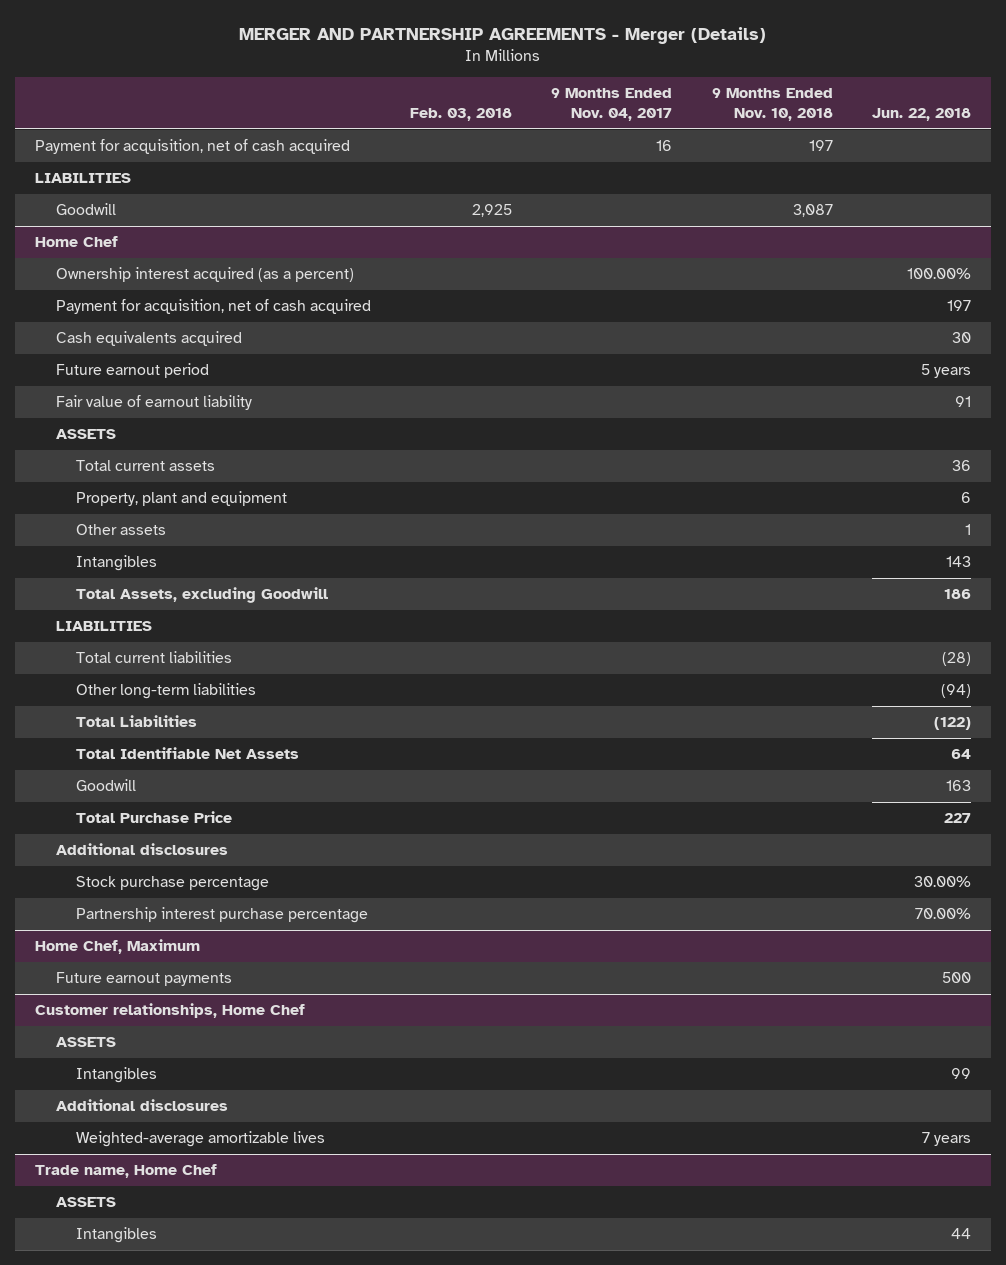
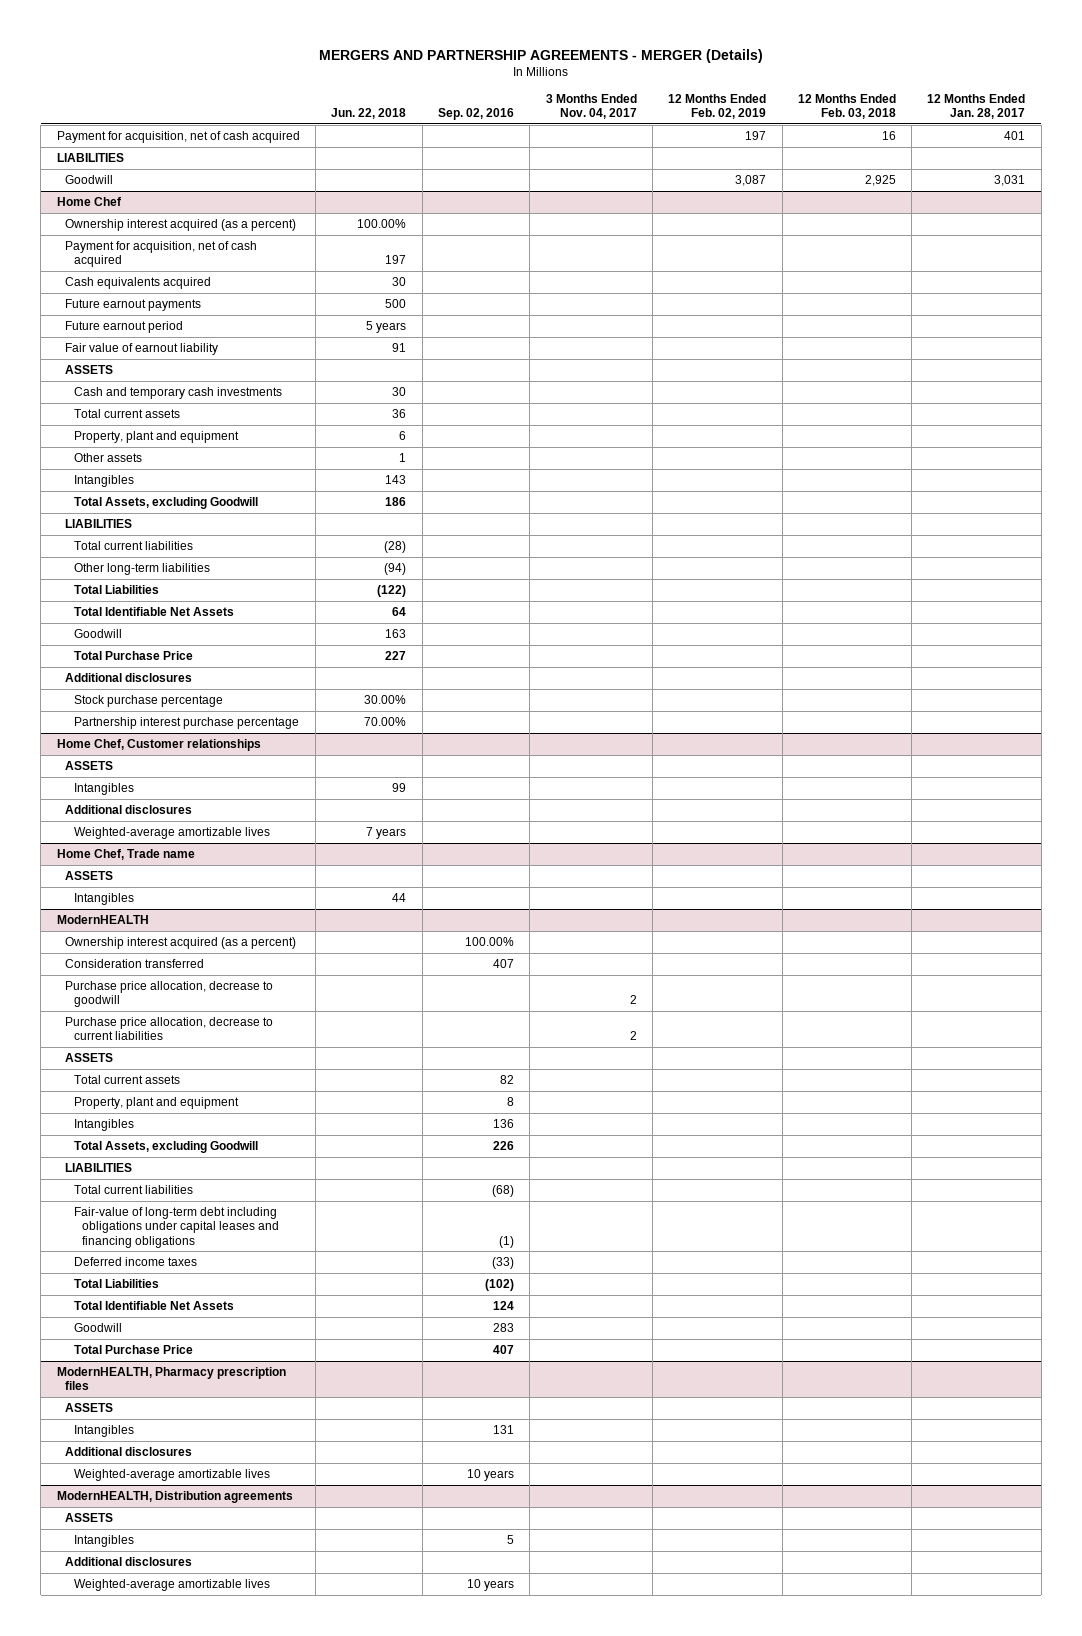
[239,26,767,44] MERGER AND PARTNERSHIP AGREEMENTS - Merger (Details) -> [319,48,764,63] MERGERS AND PARTNERSHIP AGREEMENTS - MERGER (Details)
[410,107,513,121] Feb. 03, 2018 -> none
[551,87,673,121] 9 Months Ended Nov. 04, 2017 -> none
[711,87,833,121] 9 Months Ended Nov. 10, 2018 -> none
none -> [437,108,514,121] Sep. 02, 2016
none -> [545,93,637,120] 3 Months Ended Nov. 04, 2017
none -> [668,93,767,120] 12 Months Ended Feb. 02, 2019
none -> [797,93,896,120] 12 Months Ended Feb. 03, 2018
none -> [927,93,1026,120] 12 Months Ended Jan. 28, 2017
none -> [65,299,202,312] Future earnout payments
none -> [73,387,282,400] Cash and temporary cash investments
[35,939,201,955] Home Chef, Maximum -> none
[55,972,232,987] Future earnout payments -> none
[35,1003,306,1019] Customer relationships, Home Chef -> [56,739,261,752] Home Chef, Customer relationships
[35,1164,218,1179] Trade name, Home Chef -> [56,849,195,861] Home Chef, Trade name
none -> [56,915,149,925] ModernHEALTH
none -> [65,937,297,950] Ownership interest acquired (as a percent)
none -> [65,959,205,969] Consideration transferred
none -> [65,981,274,1008] Purchase price allocation, decrease to goodwill
none -> [65,1017,274,1041] Purchase price allocation, decrease to current liabilities
none -> [65,1053,114,1063] ASSETS
none -> [73,1075,180,1085] Total current assets
none -> [73,1097,239,1110] Property, plant and equipment
none -> [73,1119,134,1132] Intangibles
none -> [73,1141,258,1154] Total Assets, excluding Goodwill
none -> [65,1163,133,1173] LIABILITIES
none -> [73,1185,193,1195] Total current liabilities
none -> [73,1207,280,1248] Fair-value of long-term debt including obligations under capital leases and financing obligations
none -> [73,1257,197,1267] Deferred income taxes
none -> [73,1279,159,1289] Total Liabilities
none -> [73,1301,234,1311] Total Identifiable Net Assets
none -> [73,1323,122,1333] Goodwill
none -> [73,1345,193,1355] Total Purchase Price
none -> [56,1367,286,1391] ModernHEALTH, Pharmacy prescription files
none -> [65,1403,114,1413] ASSETS
none -> [73,1425,134,1438] Intangibles
none -> [65,1447,193,1457] Additional disclosures
none -> [73,1469,270,1482] Weighted-average amortizable lives
none -> [56,1491,293,1504] ModernHEALTH, Distribution agreements
none -> [65,1513,114,1523] ASSETS
none -> [73,1535,134,1548] Intangibles
none -> [65,1557,193,1567] Additional disclosures
none -> [73,1579,270,1592] Weighted-average amortizable lives

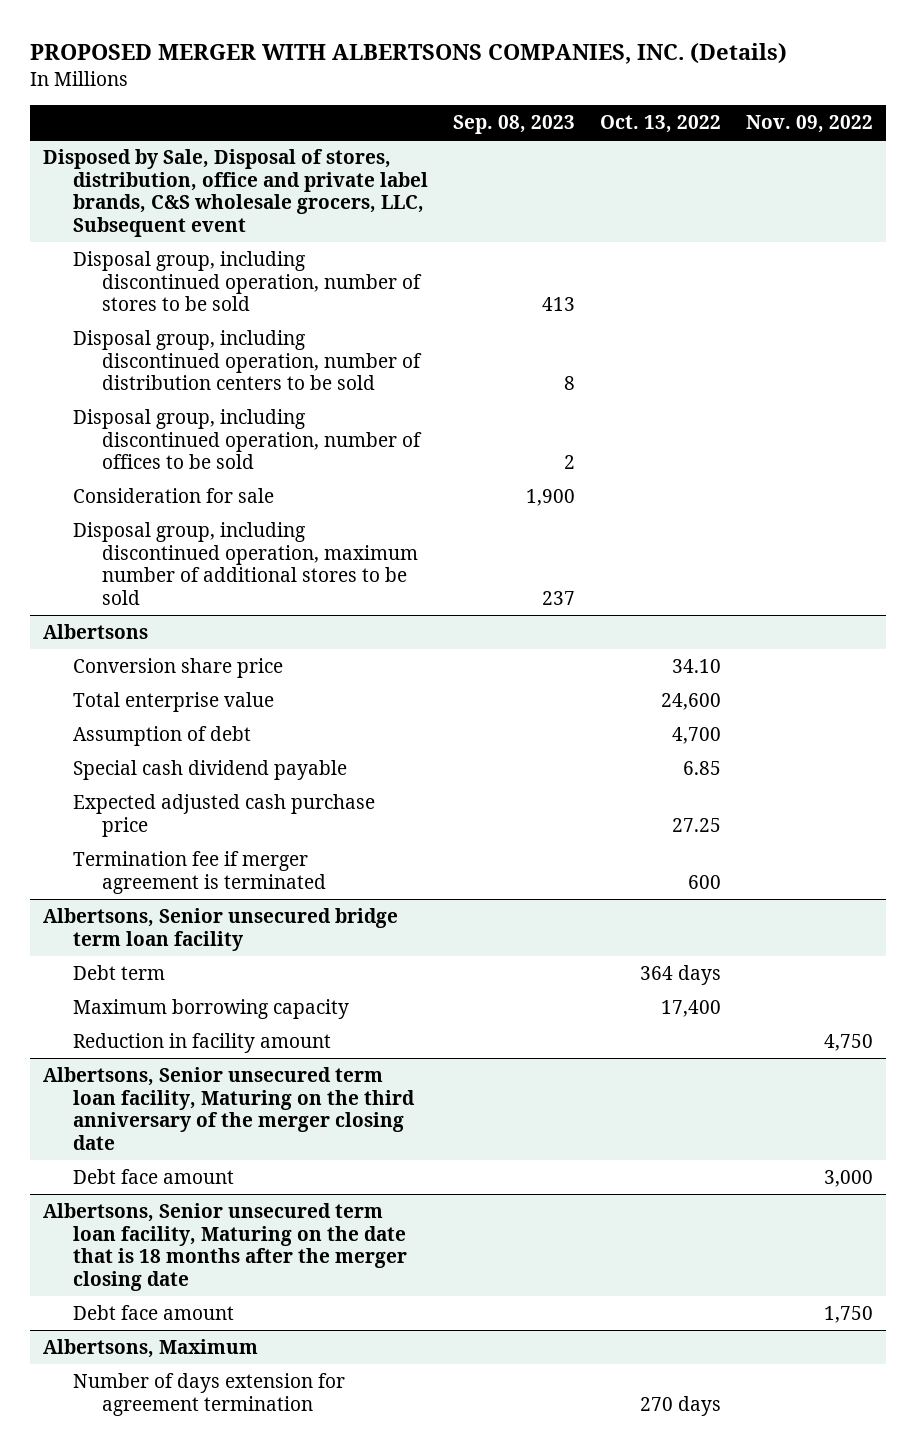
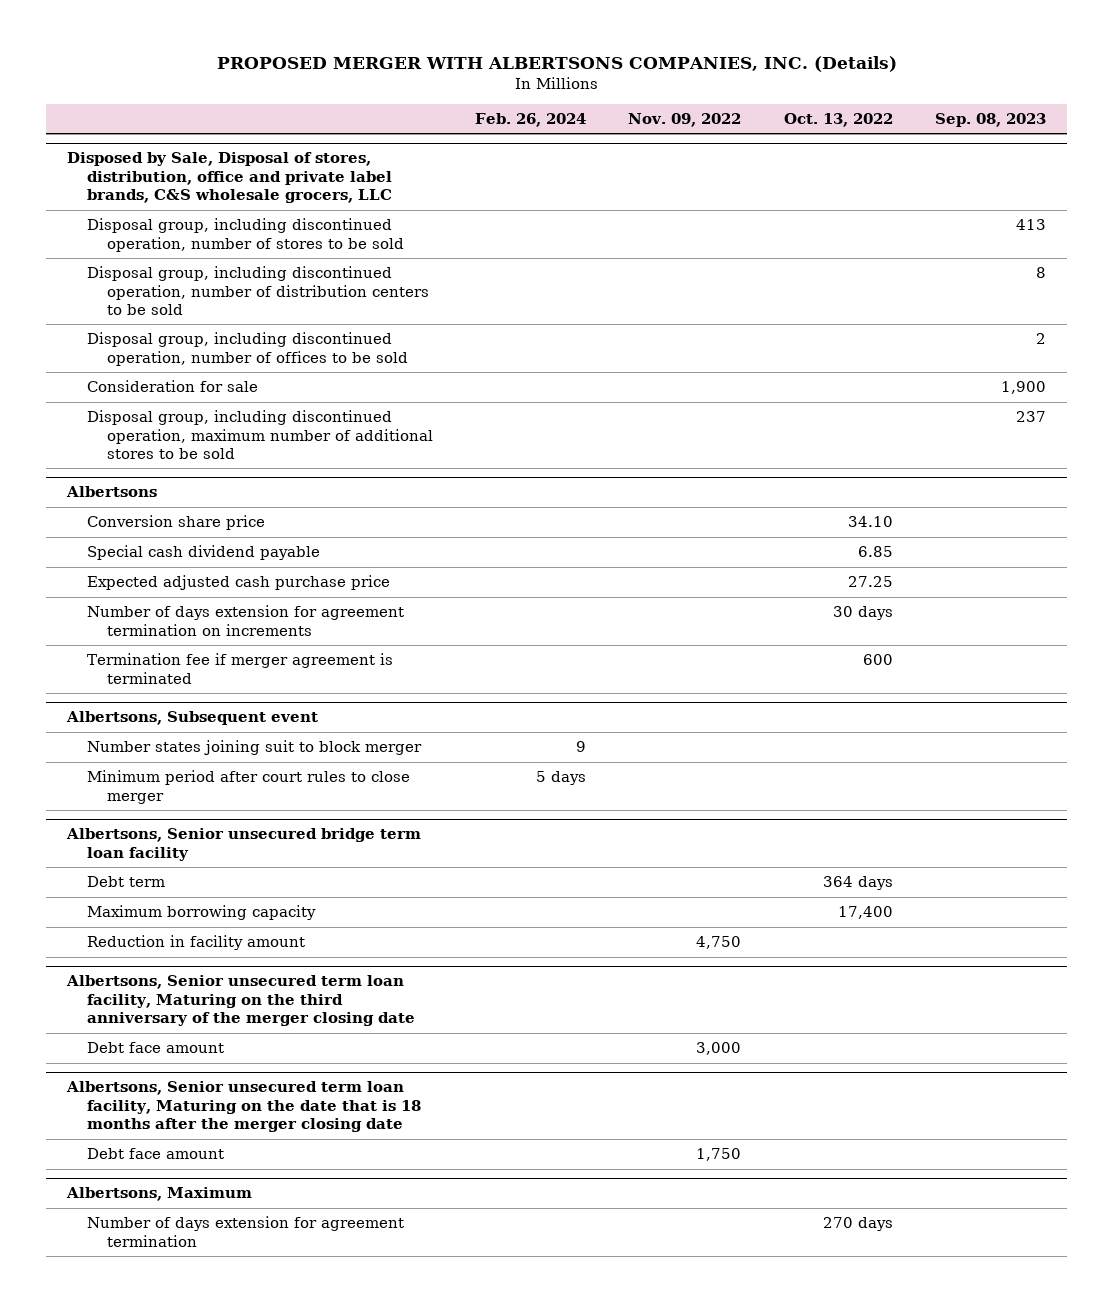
none -> [475,112,587,127] Feb. 26, 2024
[42,149,428,237] Disposed by Sale, Disposal of stores, distribution, office and private label brands, C&S wholesale grocers, LLC, Subsequent event -> [67,152,393,204] Disposed by Sale, Disposal of stores, distribution, office and private label brands, C&S wholesale grocers, LLC
[72,692,274,713] Total enterprise value -> none
[72,726,251,747] Assumption of debt -> none
none -> [87,605,405,636] Number of days extension for agreement termination on increments
none -> [66,711,319,726] Albertsons, Subsequent event
none -> [87,740,423,756] Number states joining suit to block merger
none -> [87,770,411,804] Minimum period after court rules to close merger

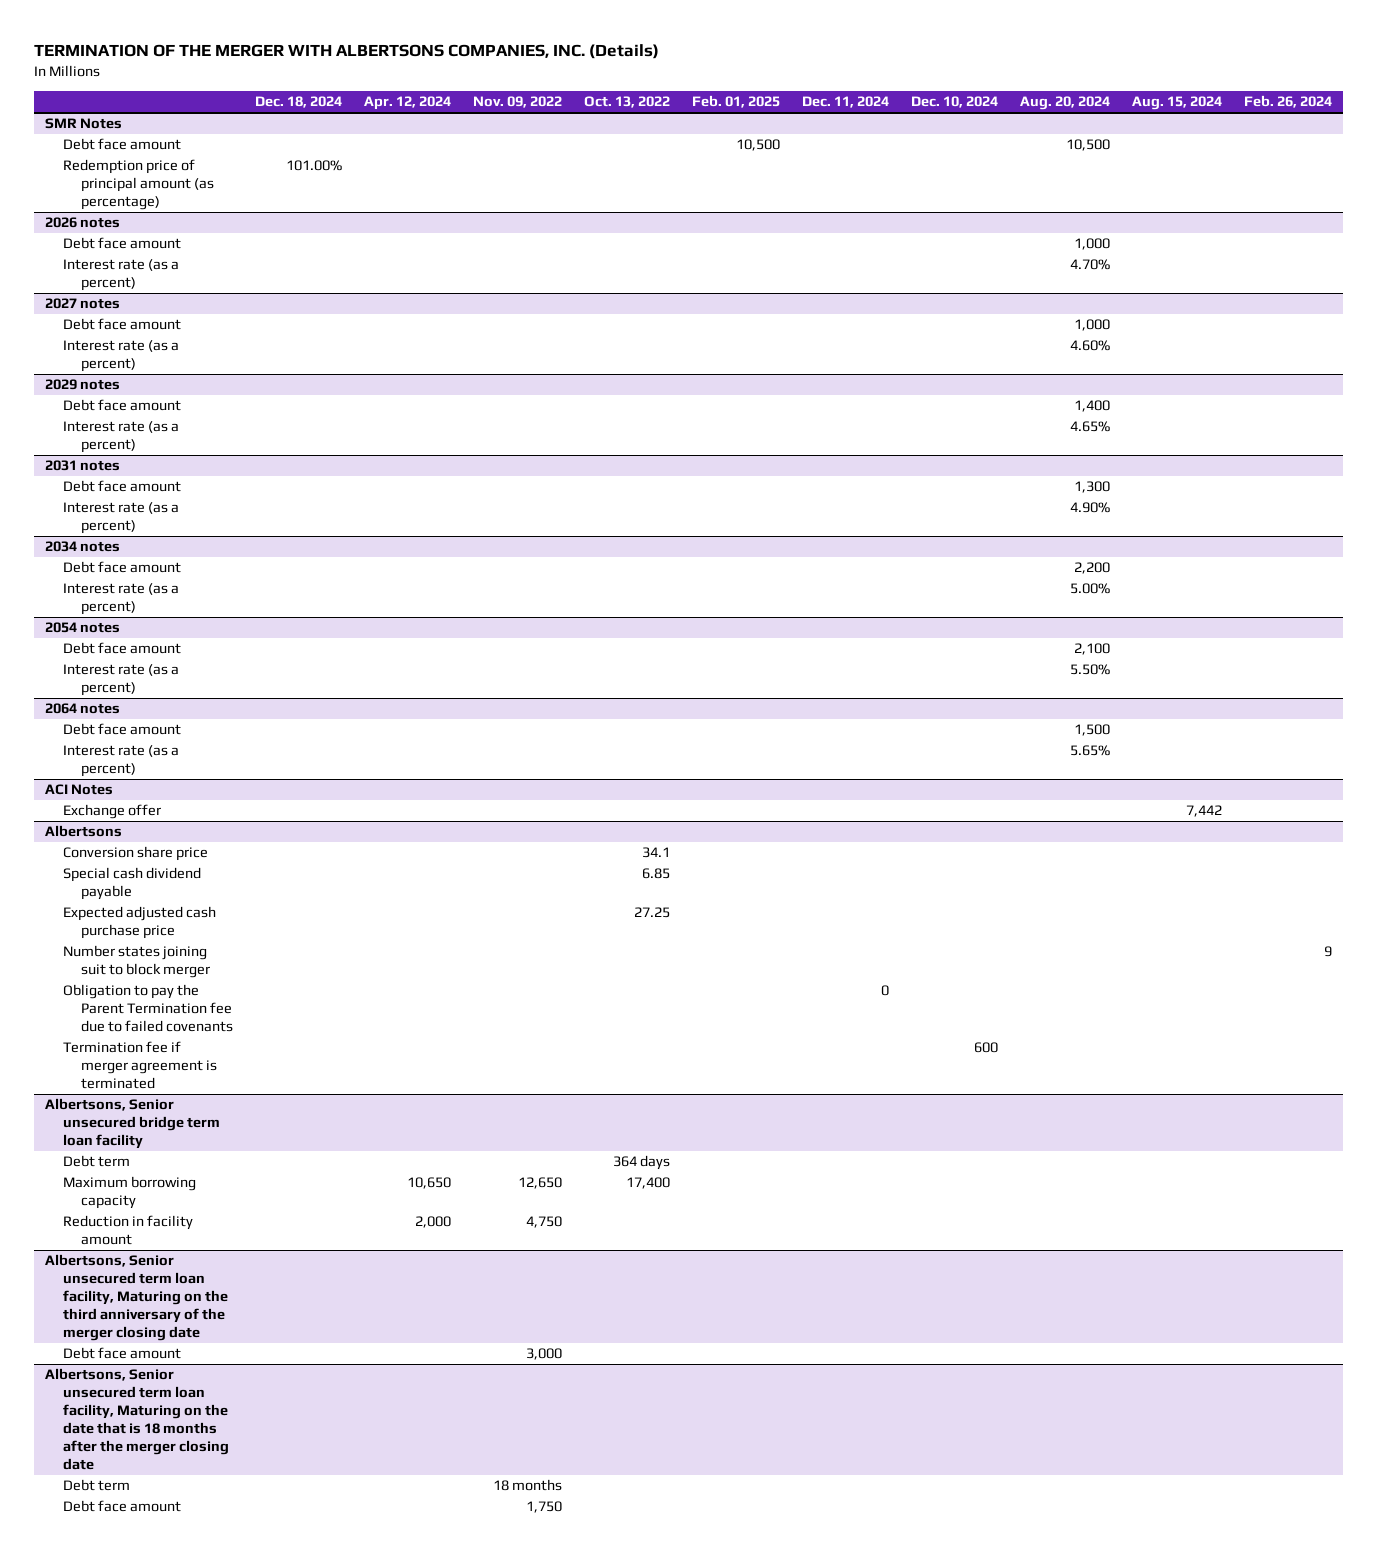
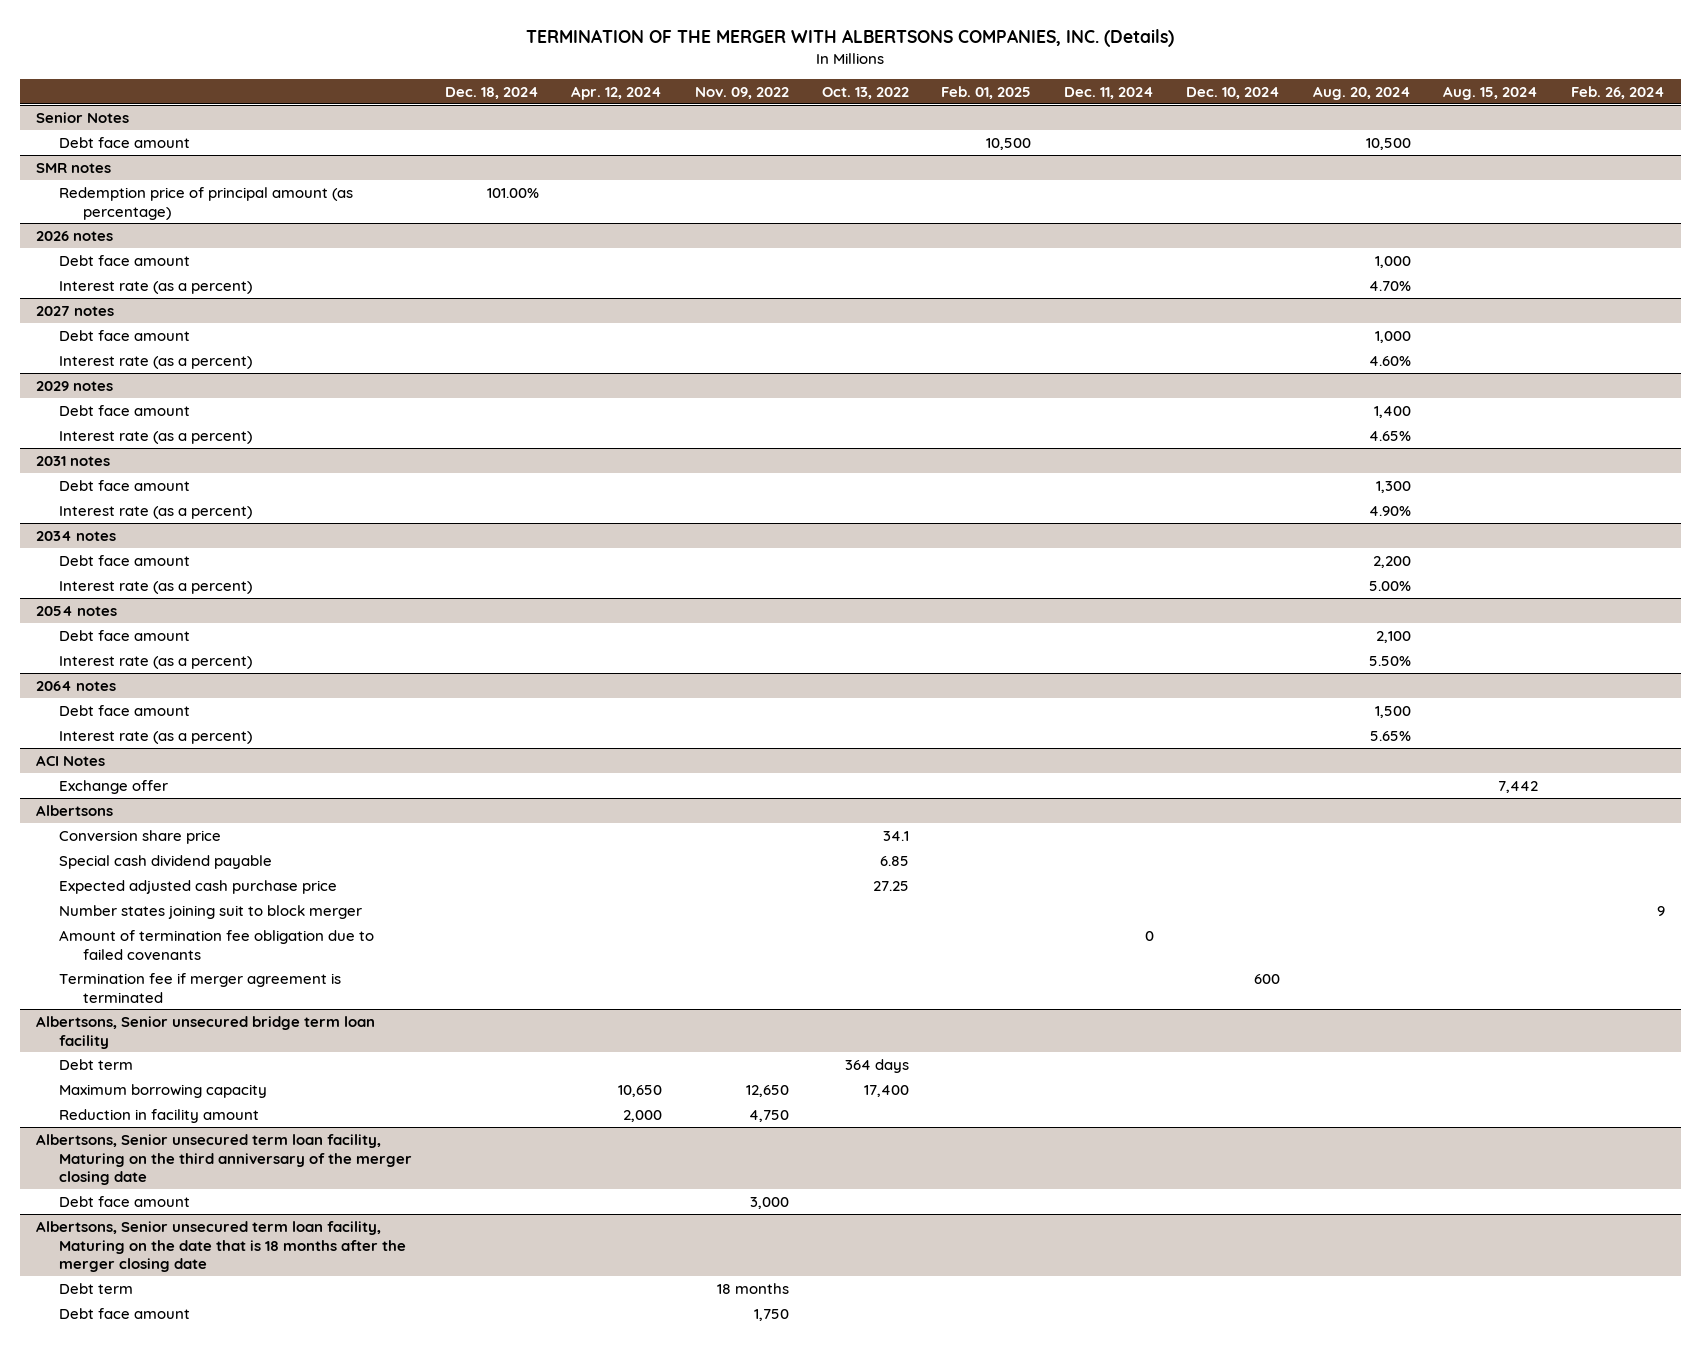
[44,118,122,130] SMR Notes -> [35,111,129,123] Senior Notes
[62,159,214,211] Redemption price of principal amount (as percentage) -> none
none -> [35,162,111,173] SMR notes
none -> [59,186,354,220] Redemption price of principal amount (as percentage)
[62,984,233,1033] Obligation to pay the Parent Termination fee due to failed covenants -> [59,929,375,960] Amount of termination fee obligation due to failed covenants

